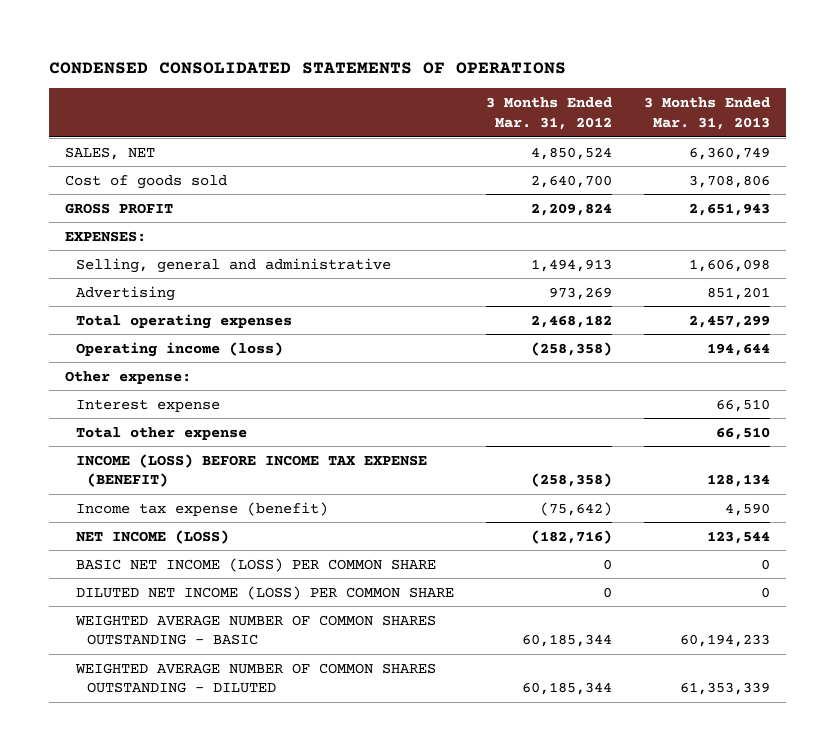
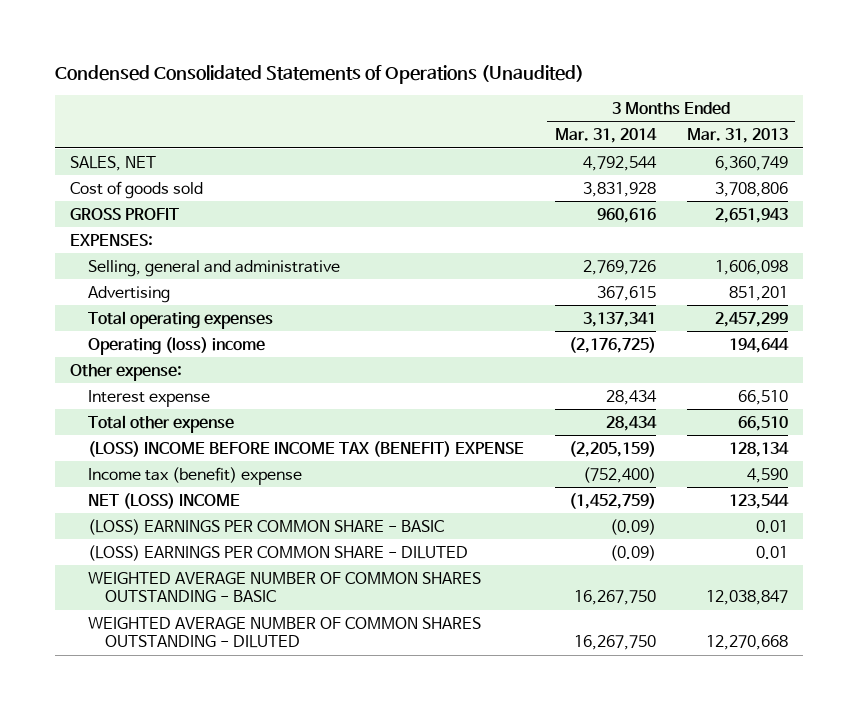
[48,61,566,74] CONDENSED CONSOLIDATED STATEMENTS OF OPERATIONS -> [54,65,584,85] Condensed Consolidated Statements of Operations (Unaudited)
[485,97,612,130] 3 Months Ended Mar. 31, 2012 -> none
none -> [554,128,657,144] Mar. 31, 2014
[75,341,283,357] Operating income (loss) -> [87,336,265,355] Operating (loss) income
[75,453,427,488] INCOME (LOSS) BEFORE INCOME TAX EXPENSE (BENEFIT) -> [87,440,524,457] (LOSS) INCOME BEFORE INCOME TAX (BENEFIT) EXPENSE
[75,501,328,516] Income tax expense (benefit) -> [87,466,302,485] Income tax (benefit) expense
[75,529,229,544] NET INCOME (LOSS) -> [87,492,240,509] NET (LOSS) INCOME
[75,557,436,572] BASIC NET INCOME (LOSS) PER COMMON SHARE -> [87,518,444,535] (LOSS) EARNINGS PER COMMON SHARE - BASIC
[760,558,770,570] 0 -> [755,519,788,533] 0.01
[75,585,454,600] DILUTED NET INCOME (LOSS) PER COMMON SHARE -> [87,544,468,561] (LOSS) EARNINGS PER COMMON SHARE - DILUTED
[760,586,770,598] 0 -> [755,545,788,559] 0.01
[679,634,770,648] 60,194,233 -> [705,590,788,606] 12,038,847
[679,682,770,696] 61,353,339 -> [705,635,788,651] 12,270,668

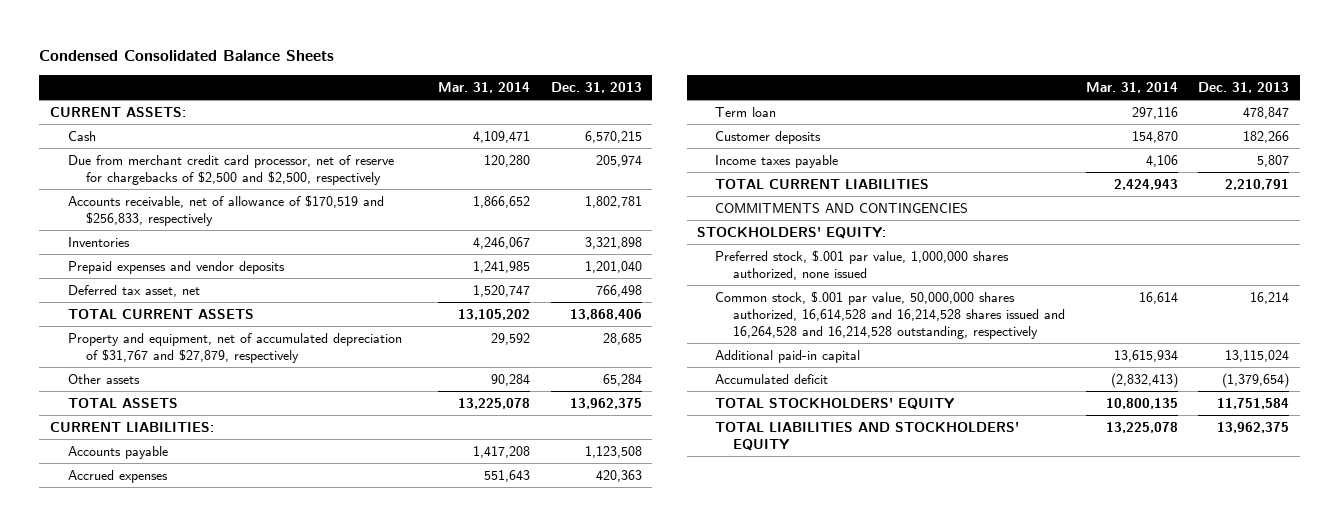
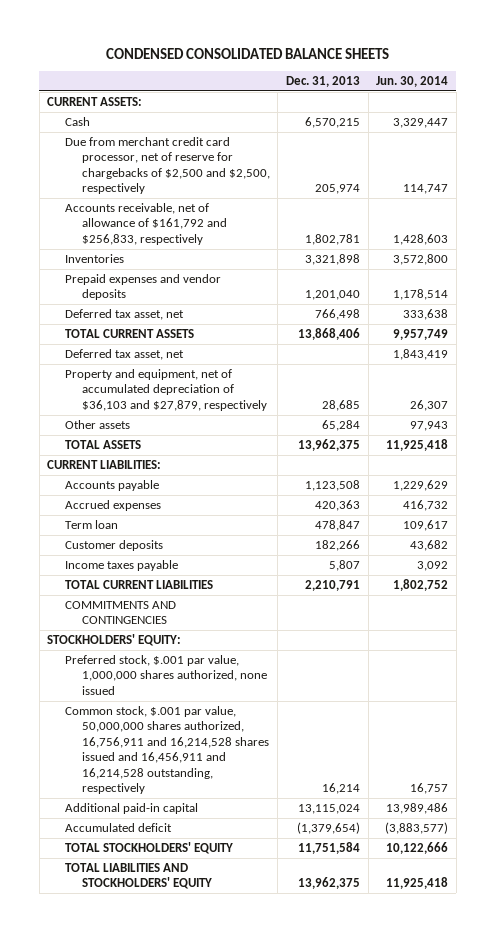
[39,49,335,61] Condensed Consolidated Balance Sheets -> [105,47,389,59] CONDENSED CONSOLIDATED BALANCE SHEETS
[438,81,531,93] Mar. 31, 2014 -> none
none -> [376,75,449,87] Jun. 30, 2014
[67,194,384,227] Accounts receivable, net of allowance of $170,519 and $256,833, respectively -> [64,202,227,245] Accounts receivable, net of allowance of $161,792 and $256,833, respectively
none -> [64,348,184,360] Deferred tax asset, net
[67,332,402,364] Property and equipment, net of accumulated depreciation of $31,767 and $27,879, respectively -> [64,368,267,411] Property and equipment, net of accumulated depreciation of $36,103 and $27,879, respectively
[715,290,1066,340] Common stock, $.001 par value, 50,000,000 shares authorized, 16,614,528 and 16,214,528 shares issued and 16,264,528 and 16,214,528 outstanding, respectively -> [64,705,269,795] Common stock, $.001 par value, 50,000,000 shares authorized, 16,756,911 and 16,214,528 shares issued and 16,456,911 and 16,214,528 outstanding, respectively

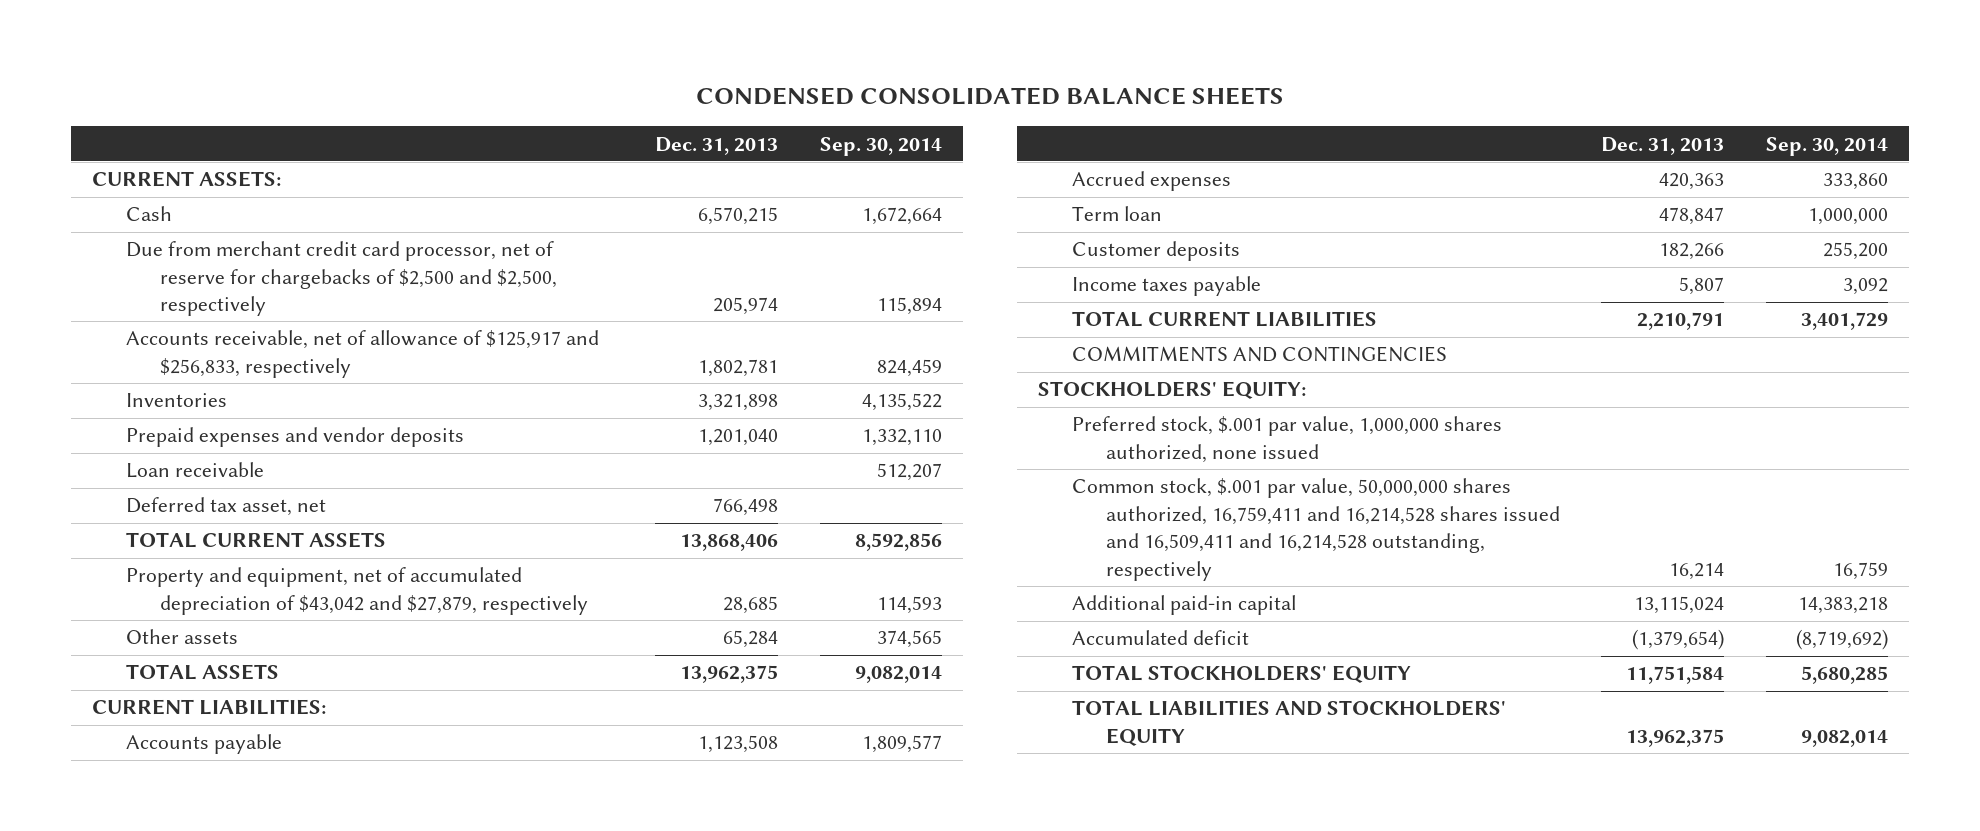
[376,75,449,87] Jun. 30, 2014 -> none
none -> [820,136,943,156] Sep. 30, 2014
[64,202,227,245] Accounts receivable, net of allowance of $161,792 and $256,833, respectively -> [125,330,599,378] Accounts receivable, net of allowance of $125,917 and $256,833, respectively
none -> [125,462,264,479] Loan receivable
[64,348,184,360] Deferred tax asset, net -> none
[64,368,267,411] Property and equipment, net of accumulated depreciation of $36,103 and $27,879, respectively -> [125,567,588,615] Property and equipment, net of accumulated depreciation of $43,042 and $27,879, respectively
[64,705,269,795] Common stock, $.001 par value, 50,000,000 shares authorized, 16,756,911 and 16,214,528 shares issued and 16,456,911 and 16,214,528 outstanding, respectively -> [1071,478,1560,581] Common stock, $.001 par value, 50,000,000 shares authorized, 16,759,411 and 16,214,528 shares issued and 16,509,411 and 16,214,528 outstanding, respectively

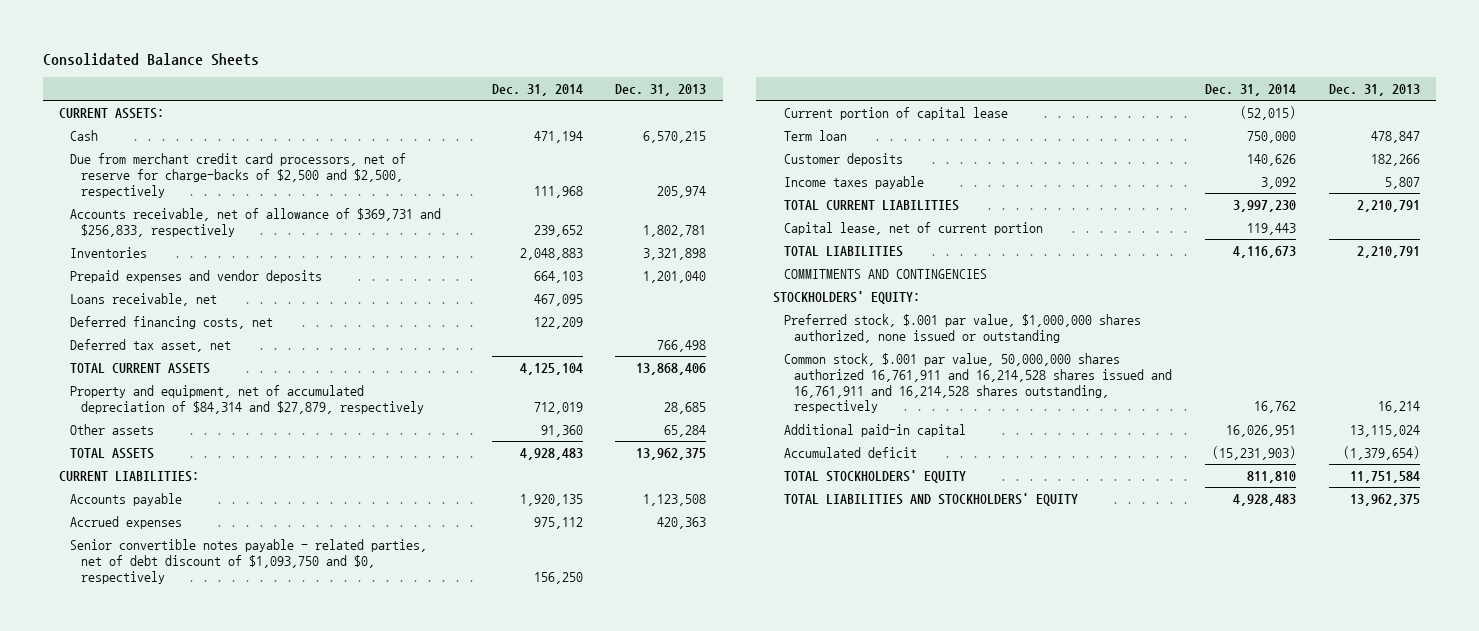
[695,87,1284,106] CONDENSED CONSOLIDATED BALANCE SHEETS -> [42,52,259,66] Consolidated Balance Sheets
[820,136,943,156] Sep. 30, 2014 -> none
none -> [491,84,583,97] Dec. 31, 2014
[125,241,557,317] Due from merchant credit card processor, net of reserve for chargebacks of $2,500 and $2,500, respectively -> [69,152,406,198] Due from merchant credit card processors, net of reserve for charge-backs of $2,500 and $2,500, respectively
[125,330,599,378] Accounts receivable, net of allowance of $125,917 and $256,833, respectively -> [69,207,441,237] Accounts receivable, net of allowance of $369,731 and $256,833, respectively
[125,462,264,479] Loan receivable -> [69,292,217,306] Loans receivable, net
none -> [69,315,273,329] Deferred financing costs, net
[125,567,588,615] Property and equipment, net of accumulated depreciation of $43,042 and $27,879, respectively -> [69,384,424,414] Property and equipment, net of accumulated depreciation of $84,314 and $27,879, respectively
none -> [69,538,427,584] Senior convertible notes payable - related parties, net of debt discount of $1,093,750 and $0, respectively
none -> [783,106,1008,120] Current portion of capital lease
none -> [783,221,1043,235] Capital lease, net of current portion
none -> [783,245,903,257] TOTAL LIABILITIES
[1071,416,1502,463] Preferred stock, $.001 par value, 1,000,000 shares authorized, none issued -> [783,313,1141,343] Preferred stock, $.001 par value, $1,000,000 shares authorized, none issued or outstanding
[1071,478,1560,581] Common stock, $.001 par value, 50,000,000 shares authorized, 16,759,411 and 16,214,528 shares issued and 16,509,411 and 16,214,528 outstanding, respectively -> [783,352,1173,414] Common stock, $.001 par value, 50,000,000 shares authorized 16,761,911 and 16,214,528 shares issued and 16,761,911 and 16,214,528 shares outstanding, respectively

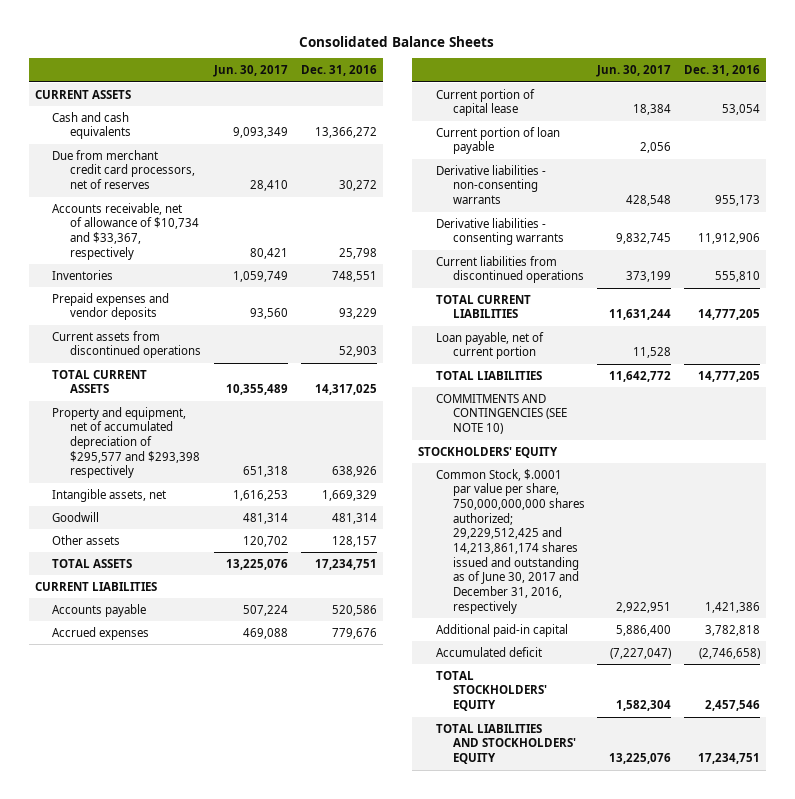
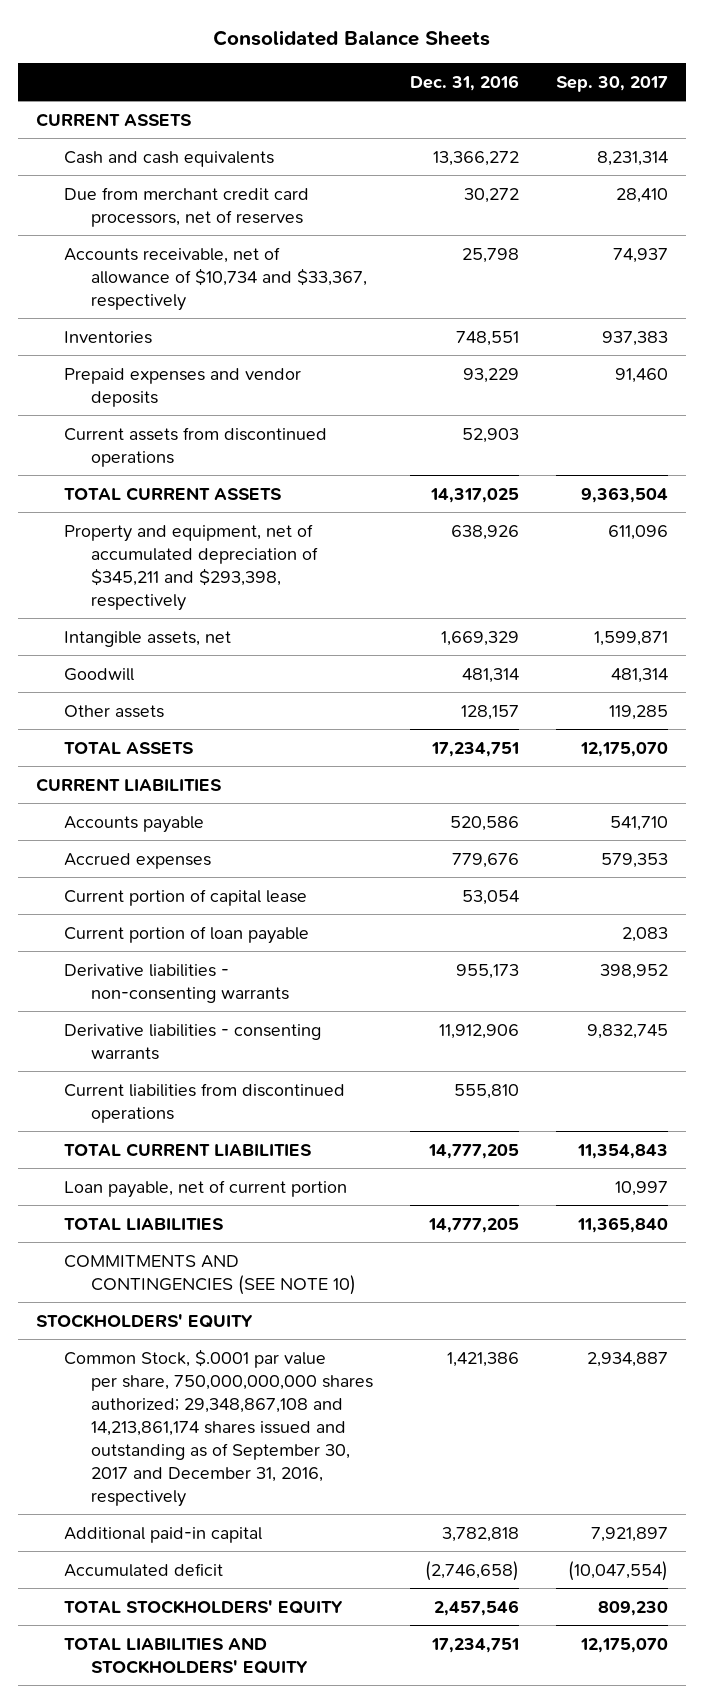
[213,65,289,78] Jun. 30, 2017 -> none
none -> [555,75,668,92] Sep. 30, 2017
[52,406,200,479] Property and equipment, net of accumulated depreciation of $295,577 and $293,398 respectively -> [63,523,319,611] Property and equipment, net of accumulated depreciation of $345,211 and $293,398, respectively
[435,468,586,614] Common Stock, $.0001 par value per share, 750,000,000,000 shares authorized; 29,229,512,425 and 14,213,861,174 shares issued and outstanding as of June 30, 2017 and December 31, 2016, respectively -> [63,1348,374,1507] Common Stock, $.0001 par value per share, 750,000,000,000 shares authorized; 29,348,867,108 and 14,213,861,174 shares issued and outstanding as of September 30, 2017 and December 31, 2016, respectively

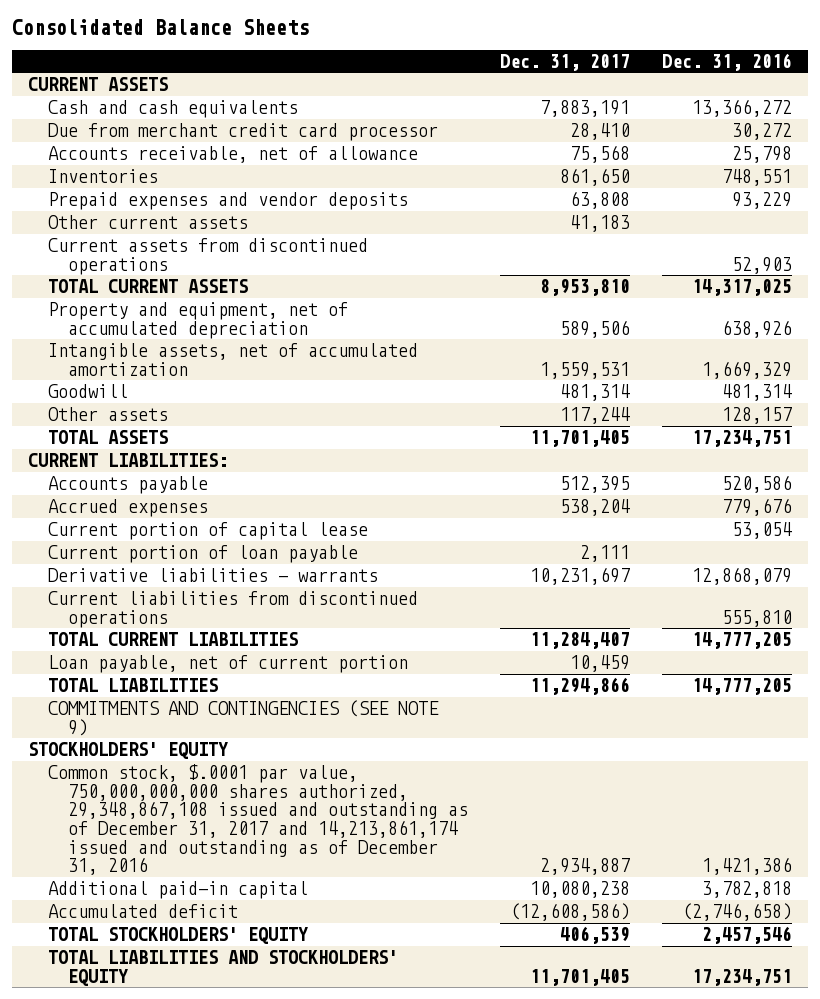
[555,75,668,92] Sep. 30, 2017 -> none
none -> [500,53,631,71] Dec. 31, 2017
[63,186,309,227] Due from merchant credit card processors, net of reserves -> [48,123,439,142] Due from merchant credit card processor
[63,246,368,311] Accounts receivable, net of allowance of $10,734 and $33,367, respectively -> [48,146,419,164] Accounts receivable, net of allowance
none -> [48,215,249,230] Other current assets
[63,523,319,611] Property and equipment, net of accumulated depreciation of $345,211 and $293,398, respectively -> [48,302,349,339] Property and equipment, net of accumulated depreciation
[63,630,231,647] Intangible assets, net -> [48,343,419,376] Intangible assets, net of accumulated amortization
[35,777,222,792] CURRENT LIABILITIES -> [27,453,228,468] CURRENT LIABILITIES:
[63,1023,321,1060] Derivative liabilities - consenting warrants -> none
[63,963,290,1003] Derivative liabilities - non-consenting warrants -> [48,568,379,583] Derivative liabilities - warrants
[455,963,519,979] 955,173 -> [692,567,793,586] 12,868,079
[63,1254,357,1295] COMMITMENTS AND CONTINGENCIES (SEE NOTE 10) -> [48,700,440,736] COMMITMENTS AND CONTINGENCIES (SEE NOTE 9)
[63,1348,374,1507] Common Stock, $.0001 par value per share, 750,000,000,000 shares authorized; 29,348,867,108 and 14,213,861,174 shares issued and outstanding as of September 30, 2017 and December 31, 2016, respectively -> [48,764,469,876] Common stock, $.0001 par value, 750,000,000,000 shares authorized, 29,348,867,108 issued and outstanding as of December 31, 2017 and 14,213,861,174 issued and outstanding as of December 31, 2016

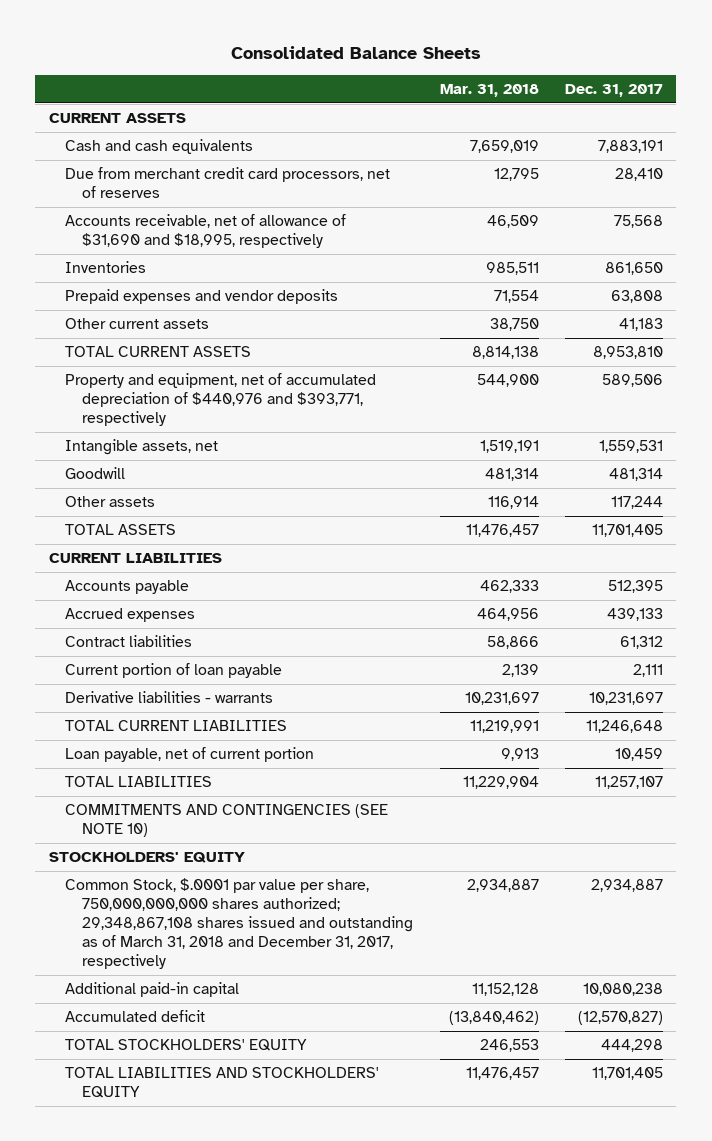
[662,52,793,71] Dec. 31, 2016 -> none
none -> [439,83,539,97] Mar. 31, 2018
[48,123,439,142] Due from merchant credit card processor -> [65,167,391,199] Due from merchant credit card processors, net of reserves
[48,146,419,164] Accounts receivable, net of allowance -> [65,214,347,249] Accounts receivable, net of allowance of $31,690 and $18,995, respectively
[48,238,369,275] Current assets from discontinued operations -> none
[48,302,349,339] Property and equipment, net of accumulated depreciation -> [65,373,377,427] Property and equipment, net of accumulated depreciation of $440,976 and $393,771, respectively
[48,343,419,376] Intangible assets, net of accumulated amortization -> [65,439,219,456] Intangible assets, net
[27,453,228,468] CURRENT LIABILITIES: -> [48,553,222,564] CURRENT LIABILITIES
[48,522,369,541] Current portion of capital lease -> none
[560,499,631,517] 538,204 -> [607,608,664,622] 439,133
none -> [65,635,193,648] Contract liabilities
[48,591,419,628] Current liabilities from discontinued operations -> none
[530,632,631,650] 11,284,407 -> [586,720,664,734] 11,246,648
[530,677,631,696] 11,294,866 -> [595,776,664,790] 11,257,107
[48,700,440,736] COMMITMENTS AND CONTINGENCIES (SEE NOTE 9) -> [65,804,389,838] COMMITMENTS AND CONTINGENCIES (SEE NOTE 10)
[48,764,469,876] Common stock, $.0001 par value, 750,000,000,000 shares authorized, 29,348,867,108 issued and outstanding as of December 31, 2017 and 14,213,861,174 issued and outstanding as of December 31, 2016 -> [65,878,414,970] Common Stock, $.0001 par value per share, 750,000,000,000 shares authorized; 29,348,867,108 shares issued and outstanding as of March 31, 2018 and December 31, 2017, respectively
[510,903,631,922] (12,608,586) -> [578,1011,664,1026] (12,570,827)
[560,926,631,945] 406,539 -> [601,1039,664,1053] 444,298

